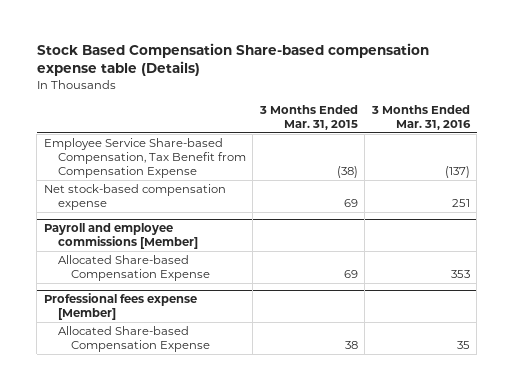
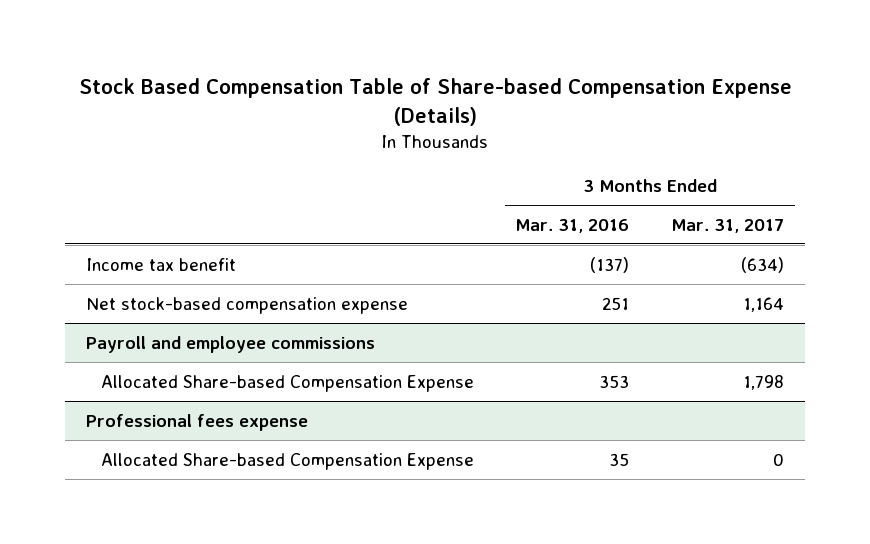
[36,43,429,77] Stock Based Compensation Share-based compensation expense table (Details) -> [78,77,792,126] Stock Based Compensation Table of Share-based Compensation Expense (Details)
[258,104,358,130] 3 Months Ended Mar. 31, 2015 -> none
none -> [671,218,785,233] Mar. 31, 2017
[43,138,246,179] Employee Service Share-based Compensation, Tax Benefit from Compensation Expense -> [85,257,236,271] Income tax benefit
[43,223,198,250] Payroll and employee commissions [Member] -> [85,335,375,353] Payroll and employee commissions
[43,293,197,321] Professional fees expense [Member] -> [85,413,308,431] Professional fees expense

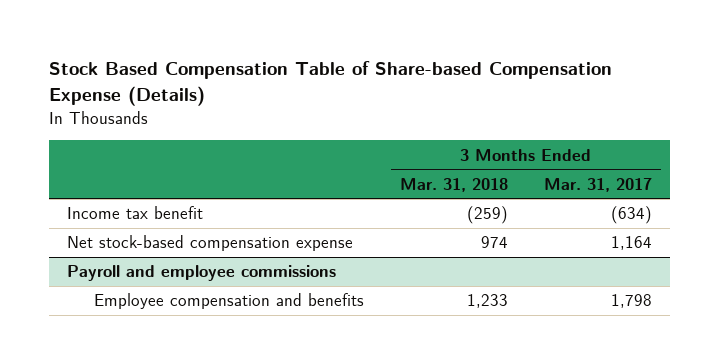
[515,218,630,233] Mar. 31, 2016 -> none
none -> [399,177,508,192] Mar. 31, 2018
[85,413,308,431] Professional fees expense -> none
[100,452,474,470] Allocated Share-based Compensation Expense -> none
[100,374,474,392] Allocated Share-based Compensation Expense -> [94,293,365,310] Employee compensation and benefits

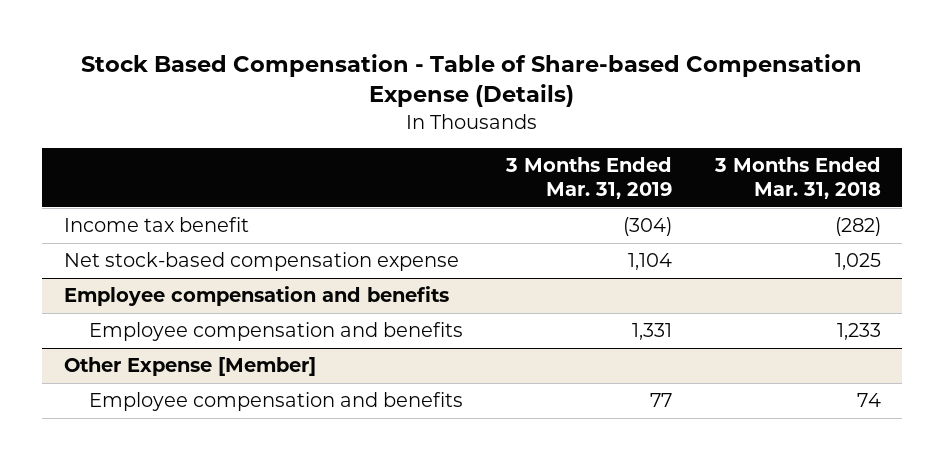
[49,61,613,107] Stock Based Compensation Table of Share-based Compensation Expense (Details) -> [81,54,863,108] Stock Based Compensation - Table of Share-based Compensation Expense (Details)
[543,177,652,192] Mar. 31, 2017 -> none
none -> [505,157,673,200] 3 Months Ended Mar. 31, 2019
[466,206,508,225] (259) -> [834,217,881,237] (282)
[480,236,508,249] 974 -> [834,253,881,271] 1,025
[67,265,337,282] Payroll and employee commissions -> [63,286,449,307] Employee compensation and benefits
none -> [63,357,316,377] Other Expense [Member]
none -> [89,392,464,412] Employee compensation and benefits

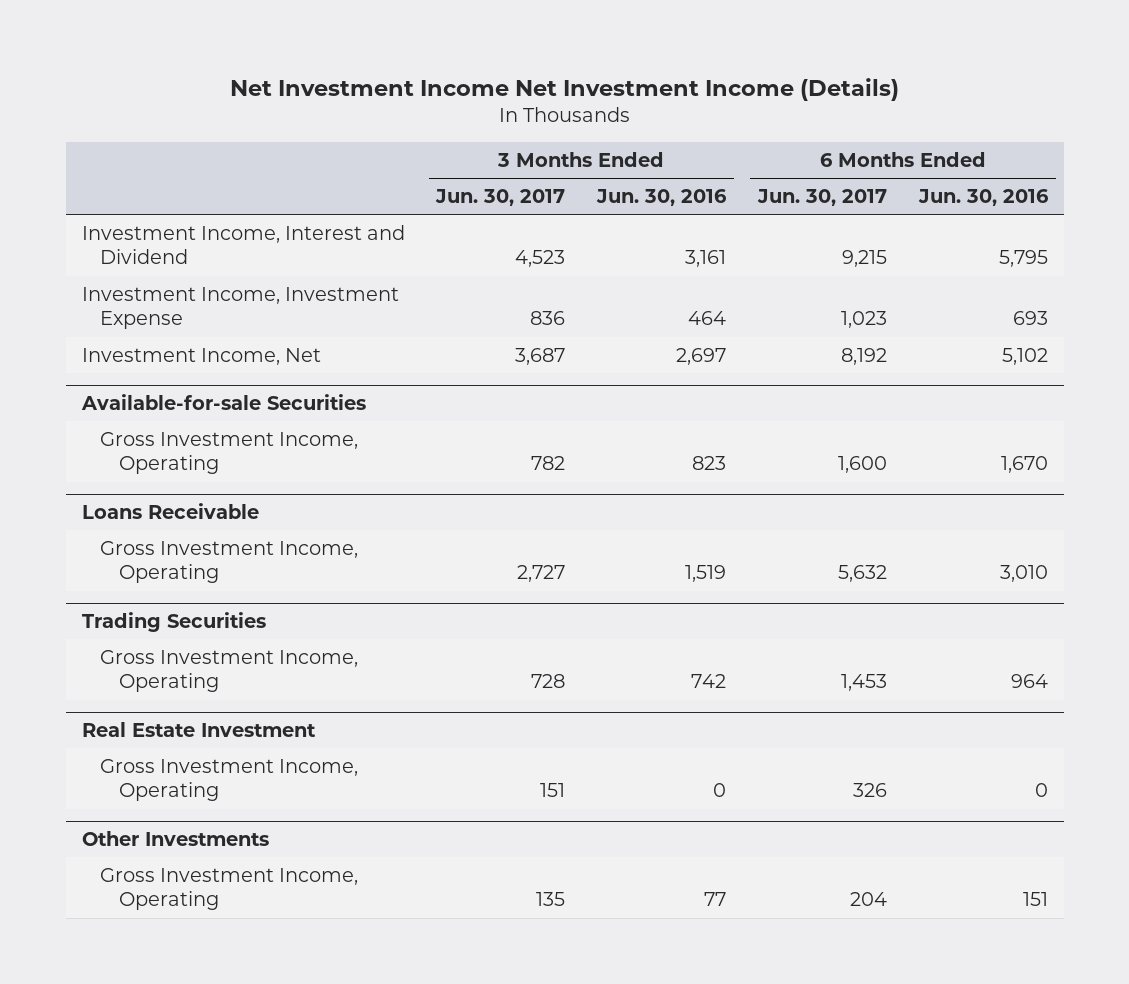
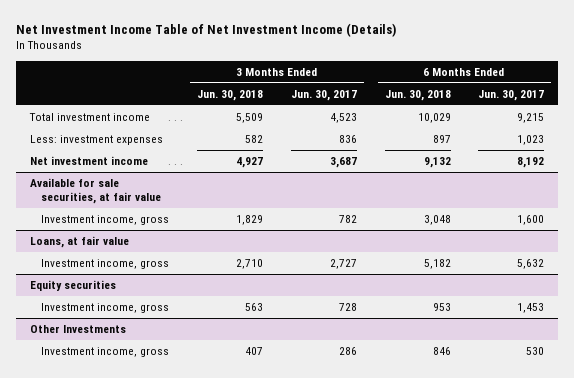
[229,78,899,102] Net Investment Income Net Investment Income (Details) -> [16,22,397,37] Net Investment Income Table of Net Investment Income (Details)
[596,189,728,207] Jun. 30, 2016 -> none
[917,189,1049,207] Jun. 30, 2016 -> none
none -> [197,89,264,101] Jun. 30, 2018
none -> [384,89,451,101] Jun. 30, 2018
[81,612,266,633] Trading Securities -> none
[81,722,316,738] Real Estate Investment -> none
[100,758,359,802] Gross Investment Income, Operating -> none
[81,224,405,265] Investment Income, Interest and Dividend -> [28,113,150,122] Total investment income
[81,286,399,330] Investment Income, Investment Expense -> [29,135,163,146] Less: investment expenses
[81,347,321,365] Investment Income, Net -> [29,156,148,166] Net investment income
[80,394,366,411] Available-for-sale Securities -> [29,178,162,205] Available for sale securities, at fair value
[100,431,359,475] Gross Investment Income, Operating -> [41,215,170,226] Investment income, gross
[81,503,259,520] Loans Receivable -> [29,236,129,249] Loans, at fair value
[100,540,359,584] Gross Investment Income, Operating -> [41,259,170,270] Investment income, gross
none -> [29,280,116,292] Equity securities
[100,649,359,693] Gross Investment Income, Operating -> [41,303,170,314] Investment income, gross
[100,867,359,911] Gross Investment Income, Operating -> [41,347,170,358] Investment income, gross
[536,892,566,907] 135 -> [338,347,357,356] 286
[849,892,887,907] 204 -> [526,347,545,356] 530

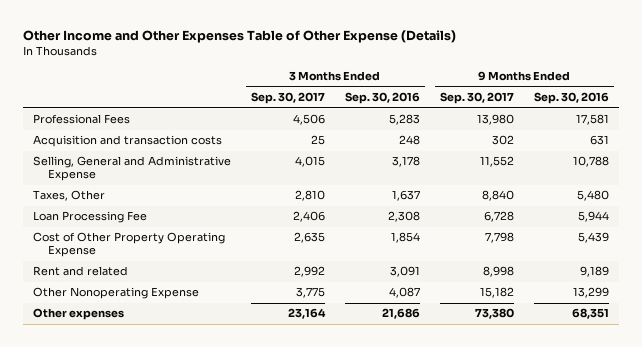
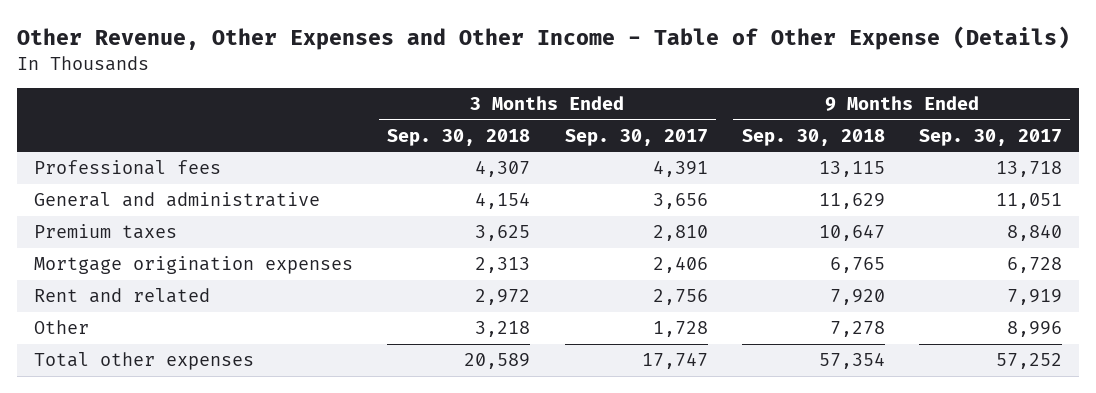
[22,29,456,43] Other Income and Other Expenses Table of Other Expense (Details) -> [17,26,1071,51] Other Revenue, Other Expenses and Other Income - Table of Other Expense (Details)
[344,92,420,105] Sep. 30, 2016 -> none
[533,92,609,105] Sep. 30, 2016 -> none
none -> [387,128,531,146] Sep. 30, 2018
none -> [741,128,885,146] Sep. 30, 2018
[32,135,222,148] Acquisition and transaction costs -> none
[32,232,225,258] Cost of Other Property Operating Expense -> none
[32,114,130,125] Professional Fees -> [34,160,222,176] Professional fees
[292,114,325,126] 4,506 -> [652,161,708,178] 4,391
[476,114,514,126] 13,980 -> [995,161,1062,178] 13,718
[32,156,231,182] Selling, General and Administrative Expense -> [34,192,321,208] General and administrative
[294,156,325,168] 4,015 -> [652,193,708,210] 3,656
[479,156,514,168] 11,552 -> [995,193,1062,210] 11,051
[32,190,105,202] Taxes, Other -> [34,224,178,240] Premium taxes
[32,211,147,224] Loan Processing Fee -> [34,256,354,275] Mortgage origination expenses
[293,266,325,278] 2,992 -> [652,289,708,306] 2,756
[482,266,514,278] 8,998 -> [1006,289,1062,306] 7,919
[32,287,199,300] Other Nonoperating Expense -> [34,320,90,335] Other
[295,287,325,299] 3,775 -> [652,321,708,338] 1,728
[479,287,514,299] 15,182 -> [1006,321,1062,338] 8,996
[32,308,124,321] Other expenses -> [34,352,255,371] Total other expenses
[287,308,326,320] 23,164 -> [641,353,708,370] 17,747
[474,308,514,320] 73,380 -> [995,353,1062,370] 57,252

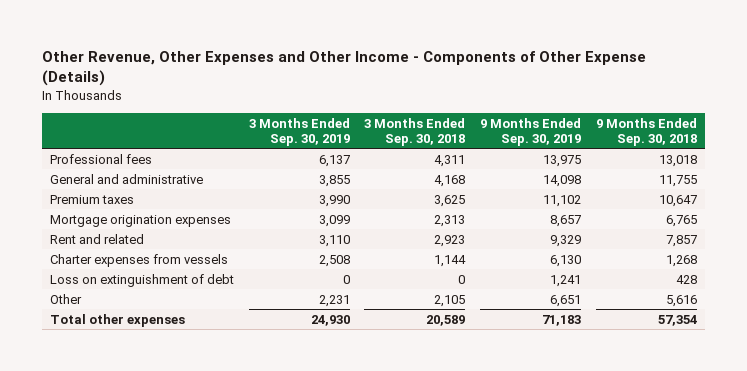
[17,26,1071,51] Other Revenue, Other Expenses and Other Income - Table of Other Expense (Details) -> [42,51,647,87] Other Revenue, Other Expenses and Other Income - Components of Other Expense (Details)
[564,128,708,146] Sep. 30, 2017 -> none
[918,128,1062,146] Sep. 30, 2017 -> none
none -> [248,117,350,146] 3 Months Ended Sep. 30, 2019
none -> [480,117,582,146] 9 Months Ended Sep. 30, 2019
[475,161,531,178] 4,307 -> [434,154,466,167] 4,311
[818,161,885,178] 13,115 -> [659,154,698,167] 13,018
[475,193,531,210] 4,154 -> [434,174,466,187] 4,168
[818,193,885,210] 11,629 -> [659,174,698,187] 11,755
[475,289,531,306] 2,972 -> [434,234,466,247] 2,923
[829,289,885,306] 7,920 -> [666,234,698,247] 7,857
none -> [49,253,228,267] Charter expenses from vessels
none -> [49,273,234,287] Loss on extinguishment of debt
[475,321,531,338] 3,218 -> [434,294,466,307] 2,105
[829,321,885,338] 7,278 -> [666,294,698,307] 5,616

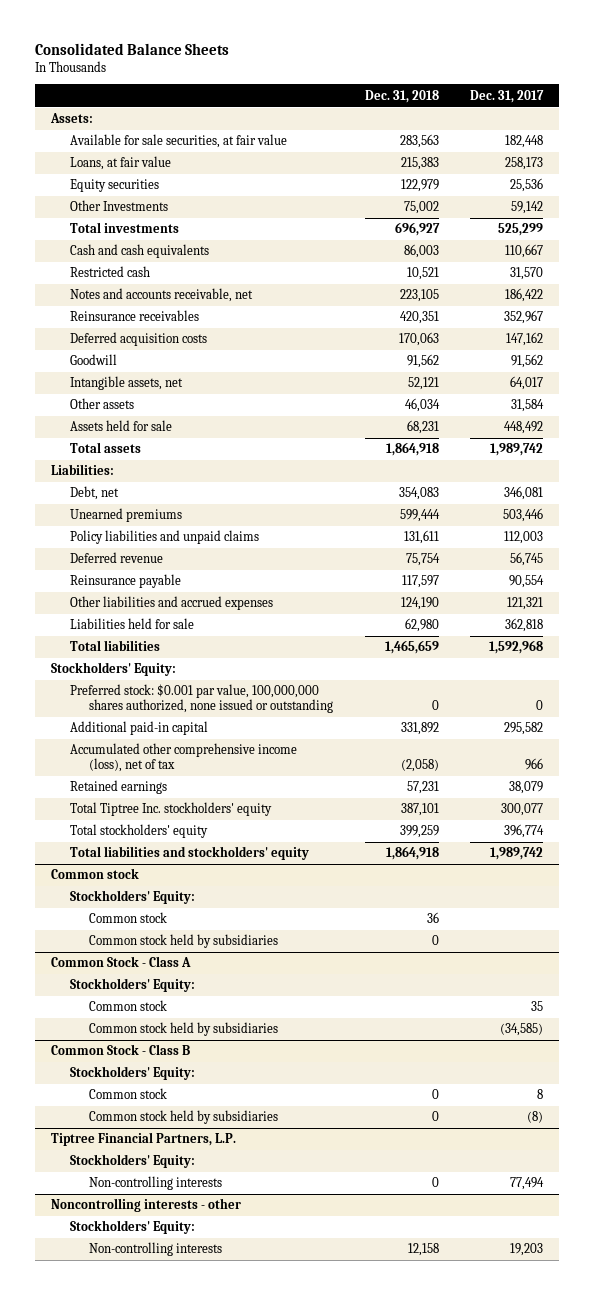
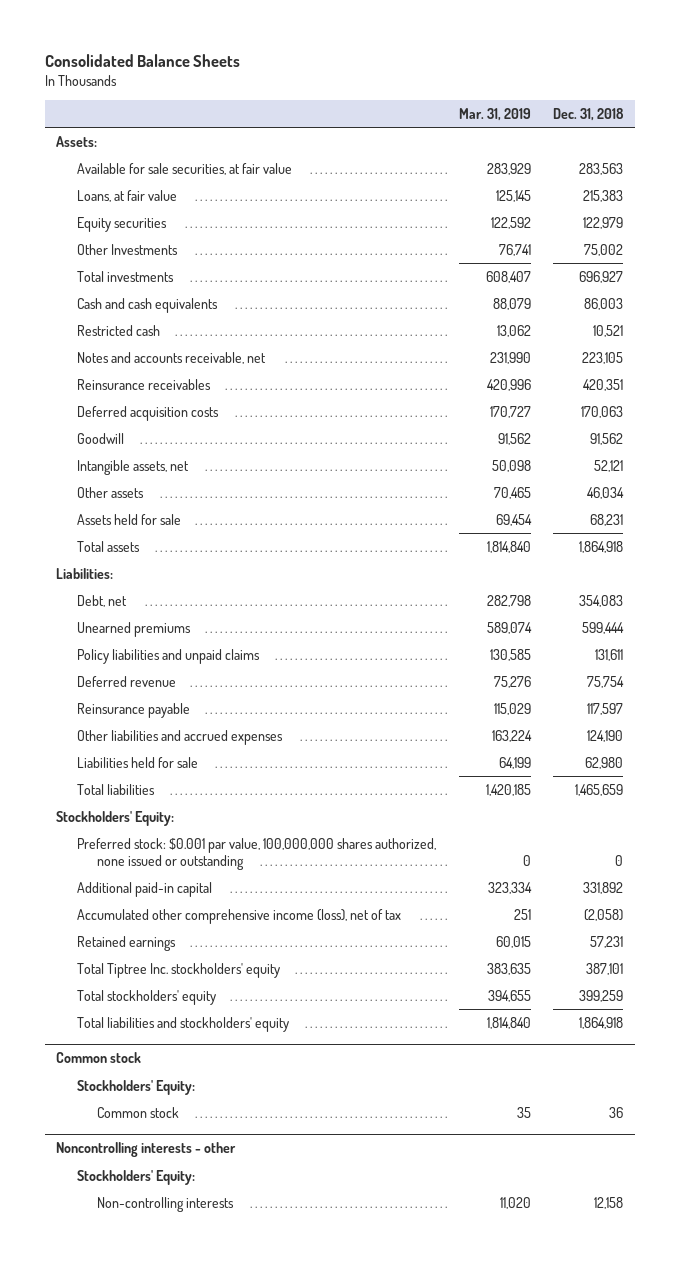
[470,89,545,103] Dec. 31, 2017 -> none
none -> [458,107,531,121] Mar. 31, 2019
[89,934,279,949] Common stock held by subsidiaries -> none
[51,956,192,968] Common Stock - Class A -> none
[70,978,196,993] Stockholders' Equity: -> none
[89,1000,168,1012] Common stock -> none
[89,1022,279,1037] Common stock held by subsidiaries -> none
[51,1044,191,1056] Common Stock - Class B -> none
[70,1066,196,1081] Stockholders' Equity: -> none
[89,1088,168,1100] Common stock -> none
[89,1110,279,1125] Common stock held by subsidiaries -> none
[51,1132,237,1147] Tiptree Financial Partners, L.P. -> none
[70,1154,196,1169] Stockholders' Equity: -> none
[89,1176,223,1191] Non-controlling interests -> none

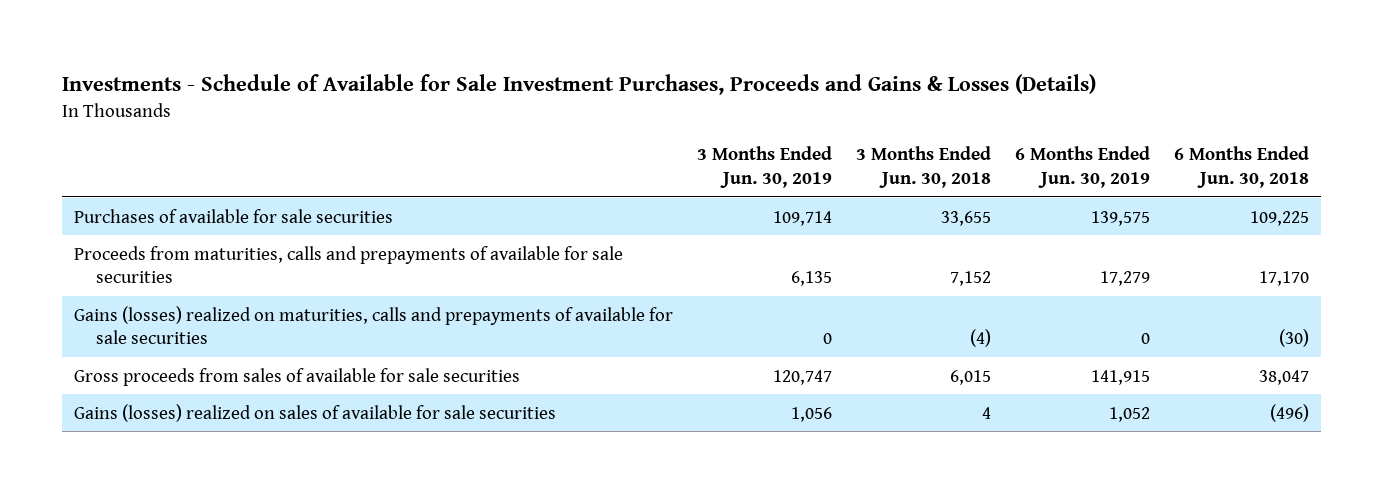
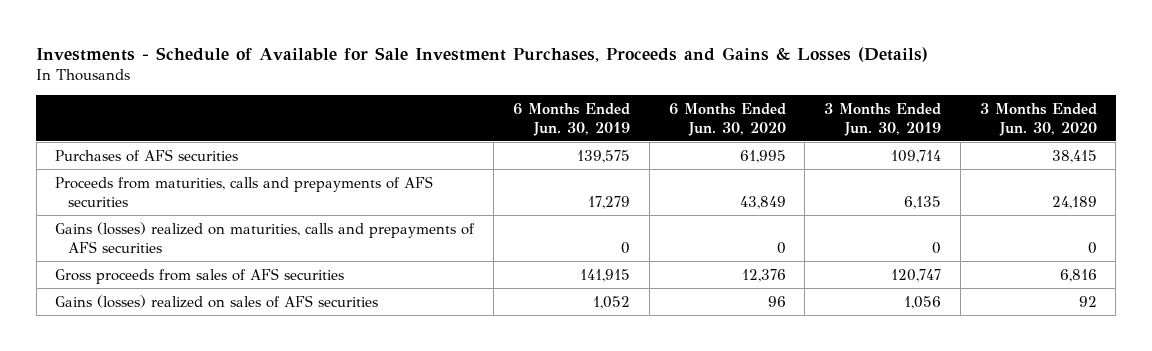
[855,146,991,188] 3 Months Ended Jun. 30, 2018 -> none
[1173,146,1309,188] 6 Months Ended Jun. 30, 2018 -> none
none -> [668,102,786,136] 6 Months Ended Jun. 30, 2020
none -> [979,102,1097,136] 3 Months Ended Jun. 30, 2020
[73,208,393,223] Purchases of available for sale securities -> [55,148,239,162] Purchases of AFS securities
[73,245,623,284] Proceeds from maturities, calls and prepayments of available for sale securities -> [55,175,434,207] Proceeds from maturities, calls and prepayments of AFS securities
[73,305,673,345] Gains (losses) realized on maturities, calls and prepayments of available for sale securities -> [55,221,476,253] Gains (losses) realized on maturities, calls and prepayments of AFS securities
[73,367,520,386] Gross proceeds from sales of available for sale securities -> [55,267,345,284] Gross proceeds from sales of AFS securities
[73,403,556,422] Gains (losses) realized on sales of available for sale securities -> [55,294,379,308] Gains (losses) realized on sales of AFS securities

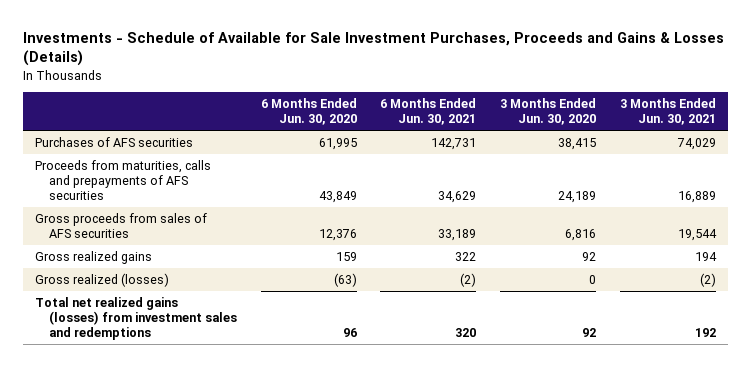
[513,102,631,136] 6 Months Ended Jun. 30, 2019 -> none
[824,102,942,136] 3 Months Ended Jun. 30, 2019 -> none
none -> [380,98,477,126] 6 Months Ended Jun. 30, 2021
none -> [620,98,717,126] 3 Months Ended Jun. 30, 2021
[55,221,476,253] Gains (losses) realized on maturities, calls and prepayments of AFS securities -> none
none -> [35,251,153,265] Gross realized gains
none -> [35,273,170,288] Gross realized (losses)
[55,294,379,308] Gains (losses) realized on sales of AFS securities -> [35,297,237,340] Total net realized gains (losses) from investment sales and redemptions

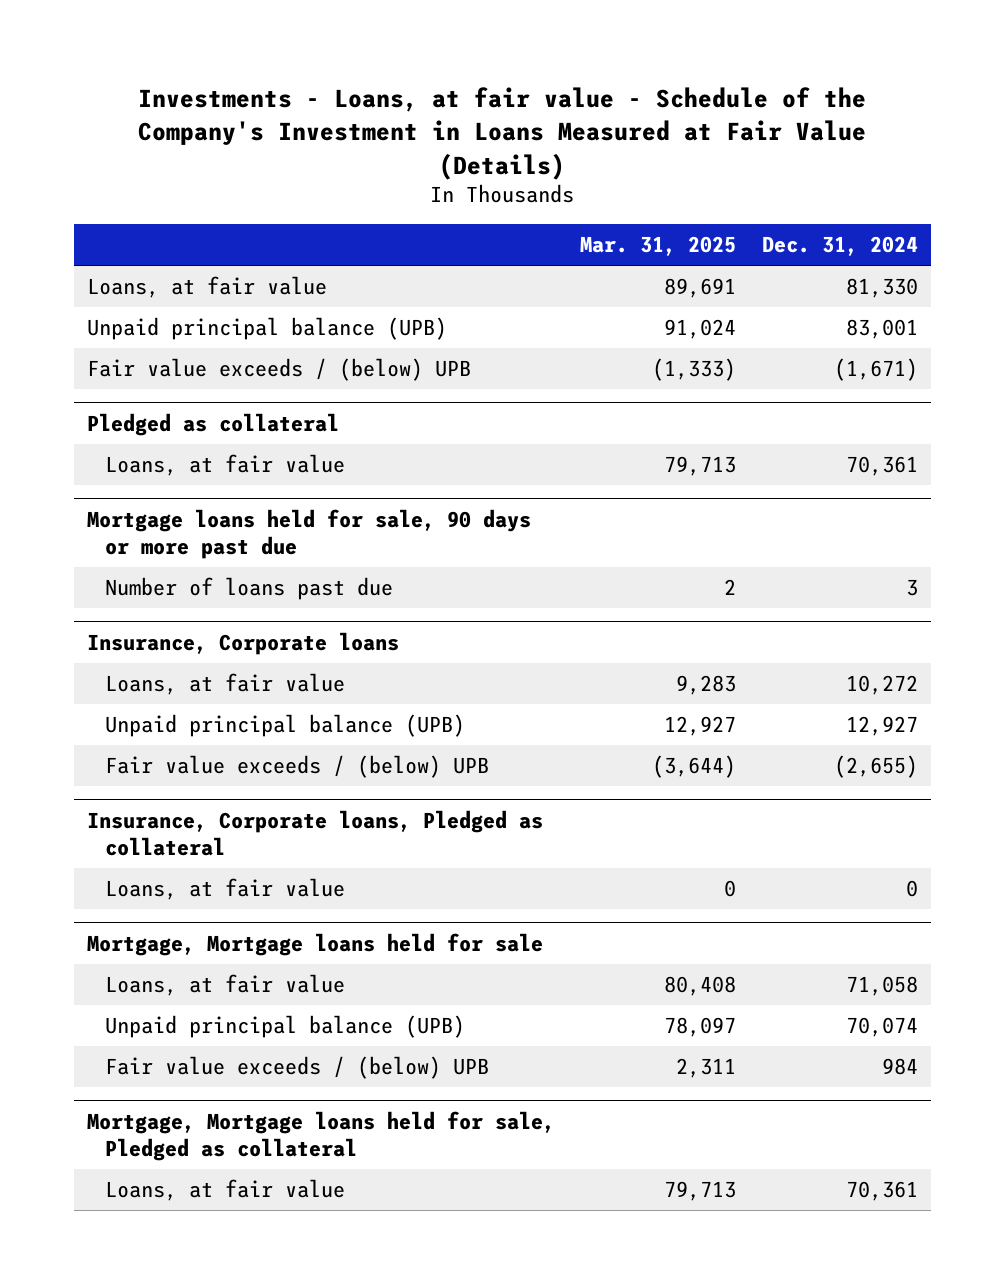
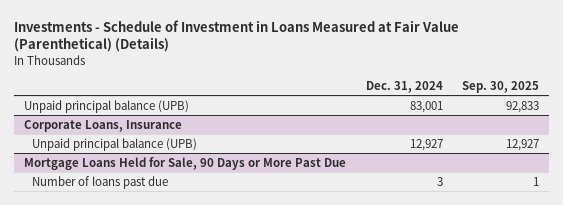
[138,87,867,180] Investments - Loans, at fair value - Schedule of the Company's Investment in Loans Measured at Fair Value (Details) -> [13,19,459,53] Investments - Schedule of Investment in Loans Measured at Fair Value (Parenthetical) (Details)
[580,236,737,257] Mar. 31, 2025 -> none
none -> [462,80,540,93] Sep. 30, 2025
[86,276,327,299] Loans, at fair value -> none
[86,358,471,382] Fair value exceeds / (below) UPB -> none
[86,412,339,436] Pledged as collateral -> none
[105,454,346,477] Loans, at fair value -> none
[86,508,531,559] Mortgage loans held for sale, 90 days or more past due -> none
[105,577,394,601] Number of loans past due -> none
[105,673,346,696] Loans, at fair value -> none
[86,631,399,655] Insurance, Corporate loans -> [23,119,182,132] Corporate Loans, Insurance
[105,755,490,779] Fair value exceeds / (below) UPB -> none
[86,809,543,856] Insurance, Corporate loans, Pledged as collateral -> none
[105,878,346,901] Loans, at fair value -> none
[86,932,543,956] Mortgage, Mortgage loans held for sale -> none
[105,974,346,997] Loans, at fair value -> none
[105,1015,466,1039] Unpaid principal balance (UPB) -> none
[105,1056,490,1080] Fair value exceeds / (below) UPB -> none
[86,1110,555,1161] Mortgage, Mortgage loans held for sale, Pledged as collateral -> none
[105,1179,346,1202] Loans, at fair value -> none
none -> [23,156,346,170] Mortgage Loans Held for Sale, 90 Days or More Past Due
none -> [32,175,169,189] Number of loans past due

